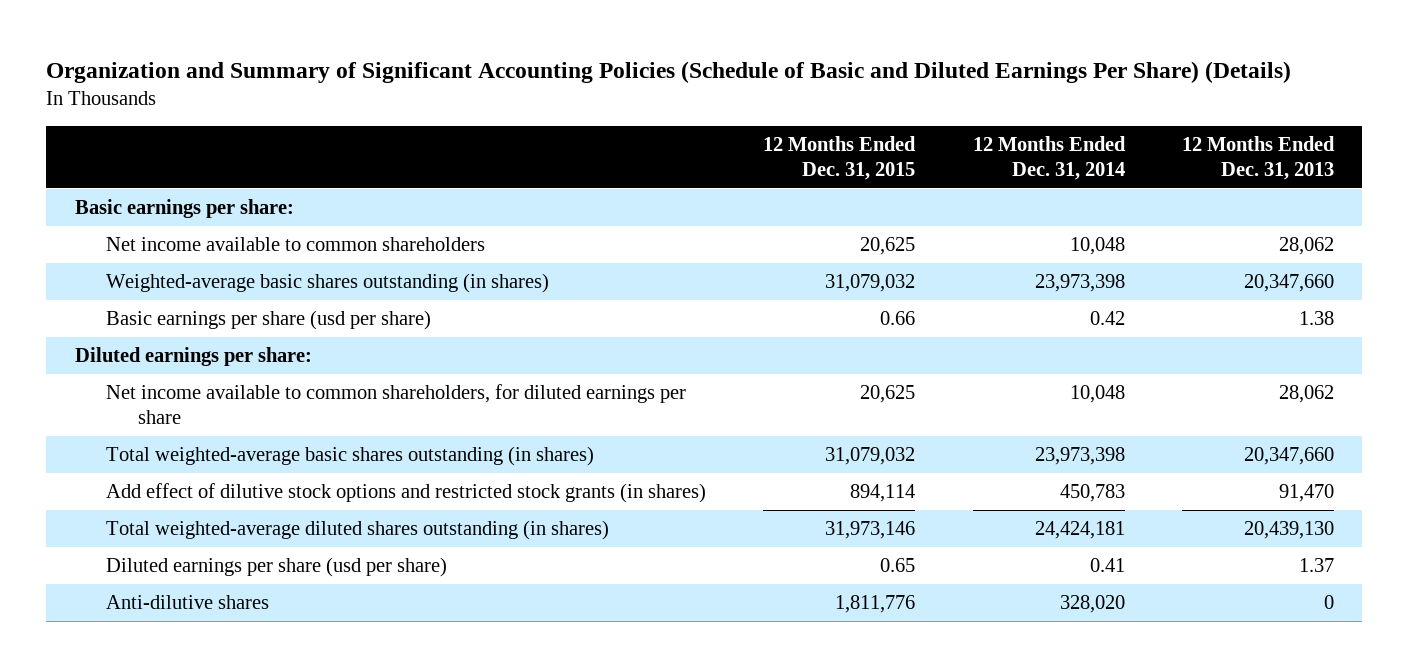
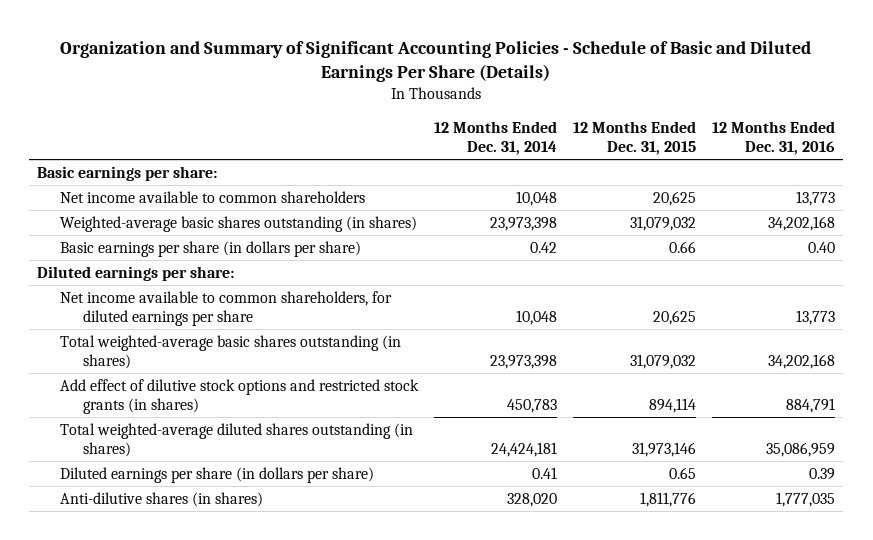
[45,60,1291,83] Organization and Summary of Significant Accounting Policies (Schedule of Basic and Diluted Earnings Per Share) (Details) -> [60,40,812,83] Organization and Summary of Significant Accounting Policies - Schedule of Basic and Diluted Earnings Per Share (Details)
[1181,136,1335,180] 12 Months Ended Dec. 31, 2013 -> none
none -> [712,120,836,156] 12 Months Ended Dec. 31, 2016
[106,310,432,331] Basic earnings per share (usd per share) -> [60,240,362,257] Basic earnings per share (in dollars per share)
[106,557,448,578] Diluted earnings per share (usd per share) -> [60,466,375,483] Diluted earnings per share (in dollars per share)
[106,595,270,610] Anti-dilutive shares -> [60,491,264,507] Anti-dilutive shares (in shares)

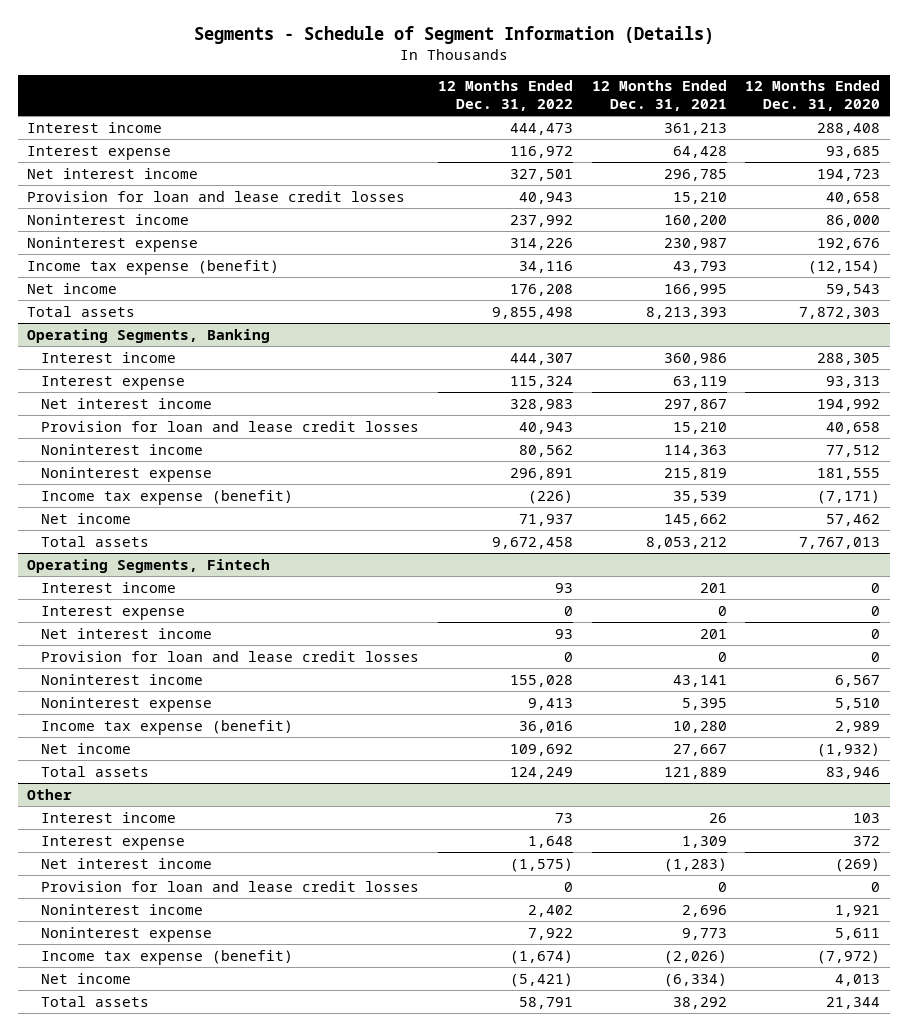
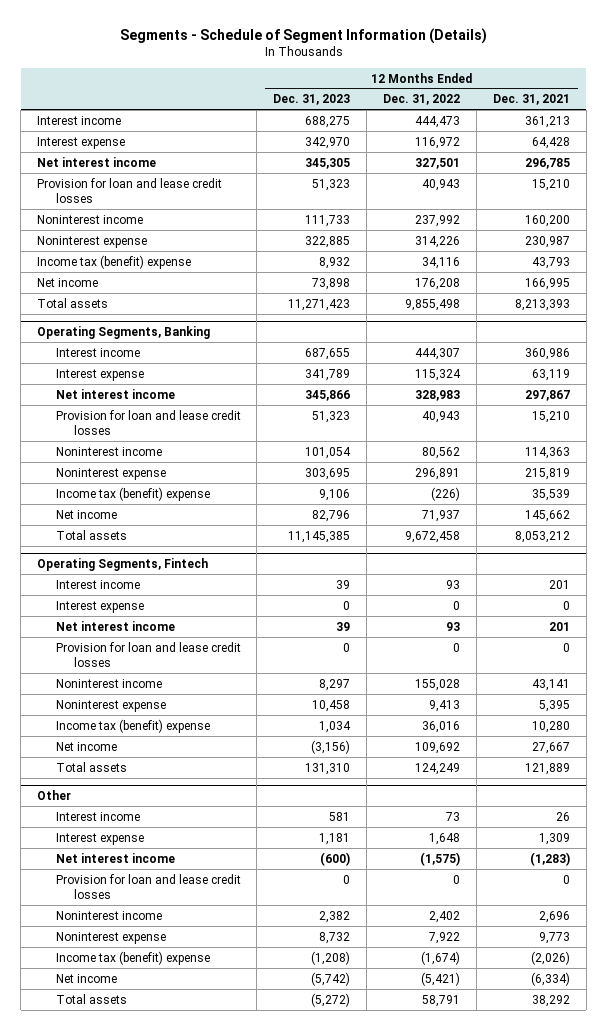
[745,80,881,111] 12 Months Ended Dec. 31, 2020 -> none
none -> [273,94,351,106] Dec. 31, 2023
[26,259,279,275] Income tax expense (benefit) -> [37,254,192,269] Income tax (benefit) expense
[41,489,294,505] Income tax expense (benefit) -> [55,486,210,501] Income tax (benefit) expense
[41,719,294,735] Income tax expense (benefit) -> [55,718,210,733] Income tax (benefit) expense
[41,949,294,965] Income tax expense (benefit) -> [55,950,210,965] Income tax (benefit) expense

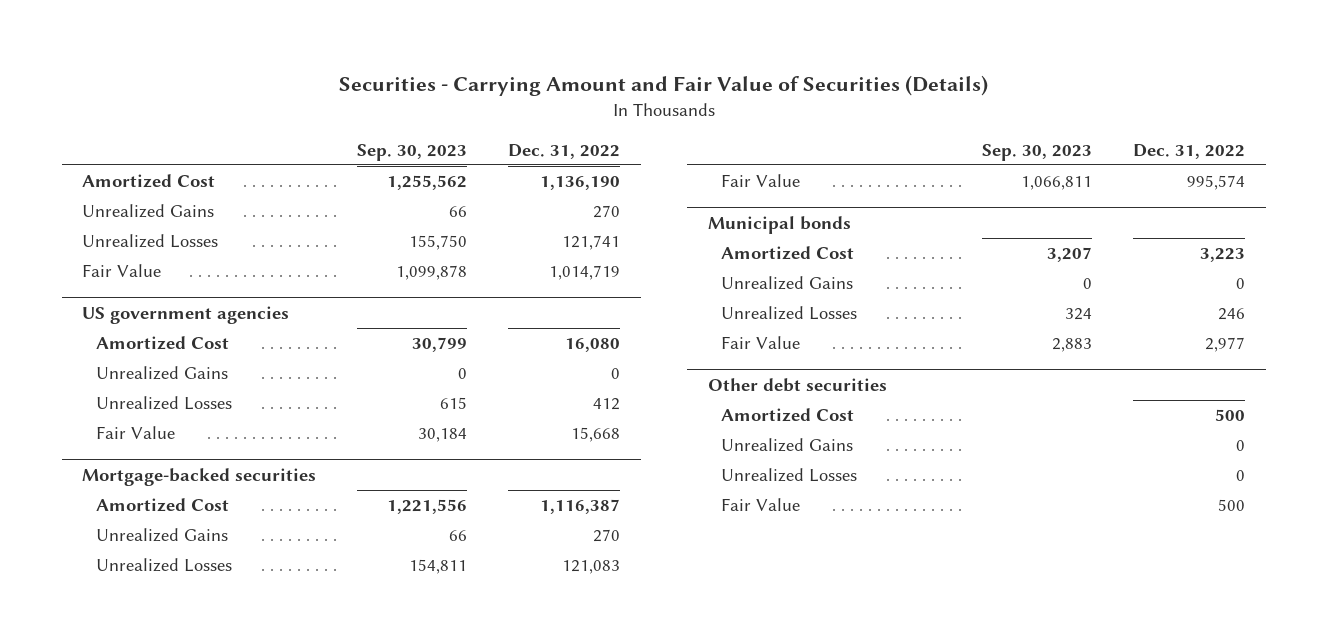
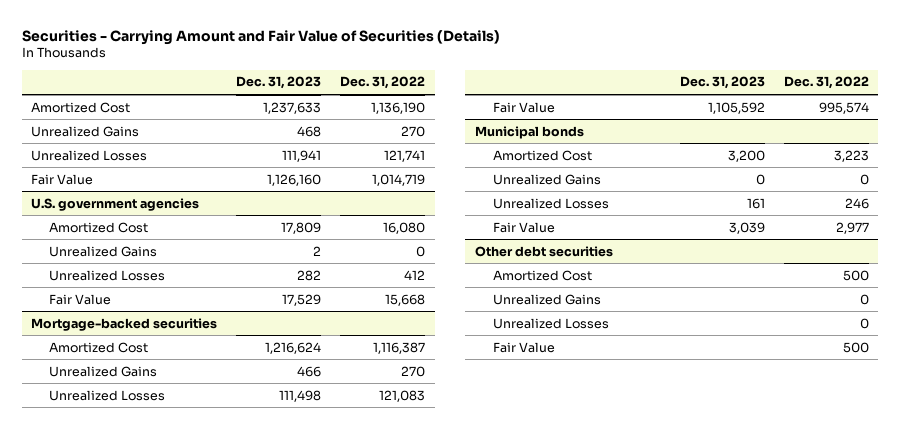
[357,143,468,161] Sep. 30, 2023 -> none
none -> [236,76,322,90] Dec. 31, 2023
[82,306,290,325] US government agencies -> [31,197,200,211] U.S. government agencies

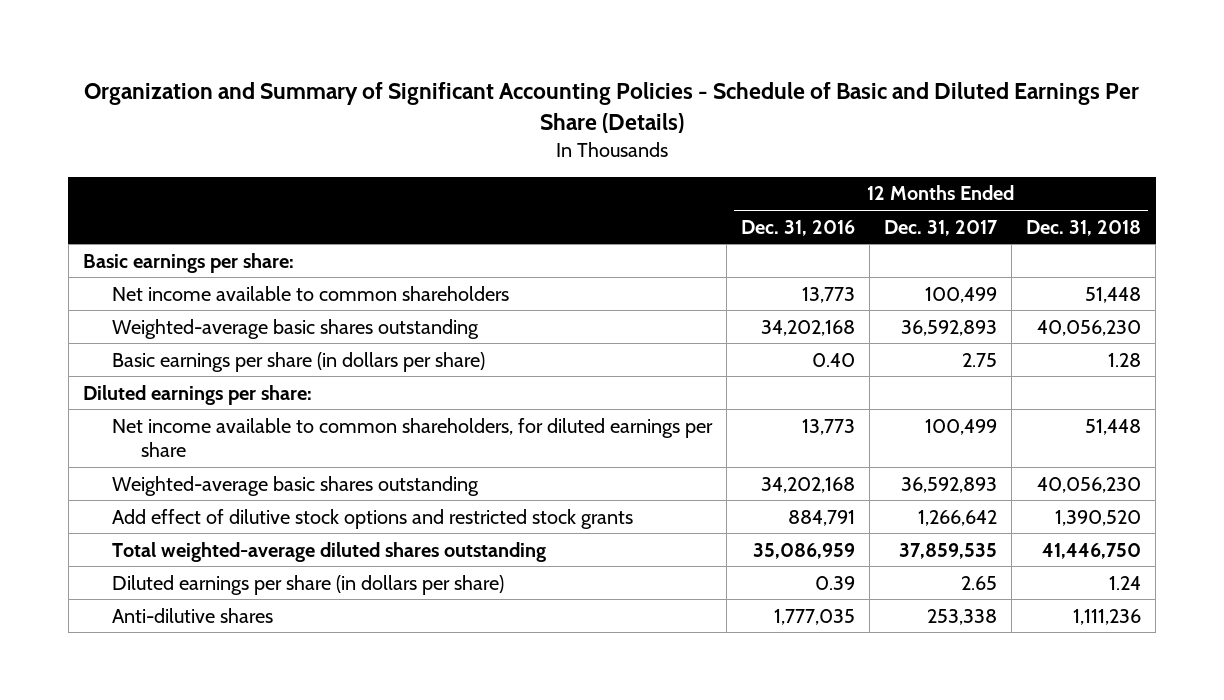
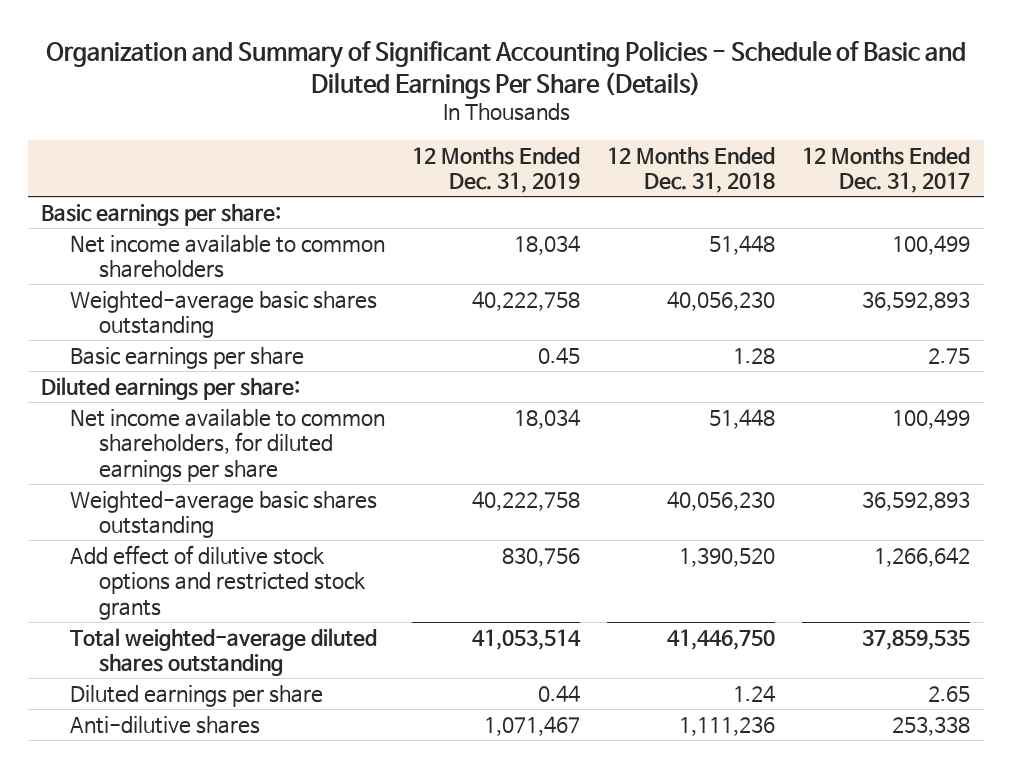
[741,219,856,236] Dec. 31, 2016 -> none
none -> [412,146,581,194] 12 Months Ended Dec. 31, 2019
[112,351,486,372] Basic earnings per share (in dollars per share) -> [70,346,305,369] Basic earnings per share
[112,574,505,595] Diluted earnings per share (in dollars per share) -> [70,684,324,707] Diluted earnings per share

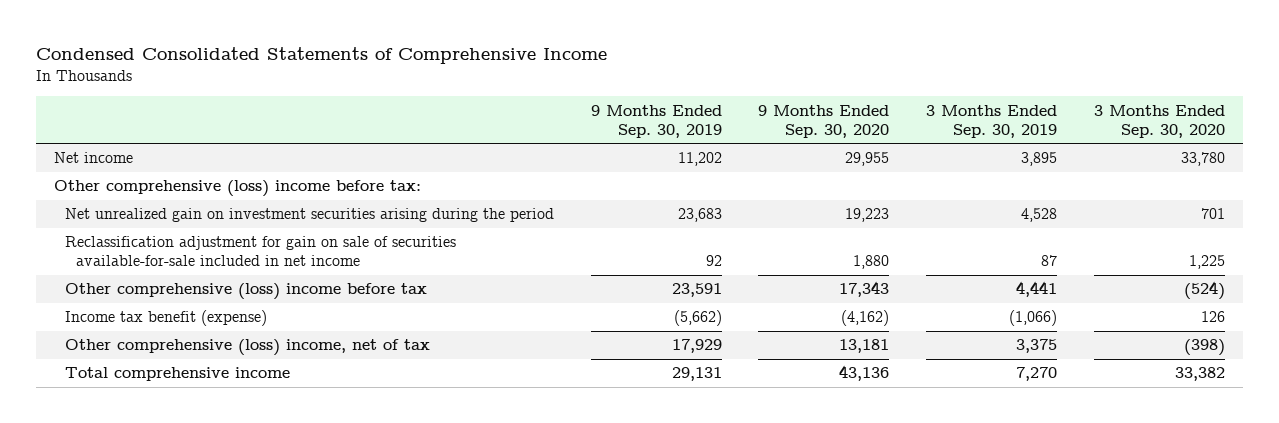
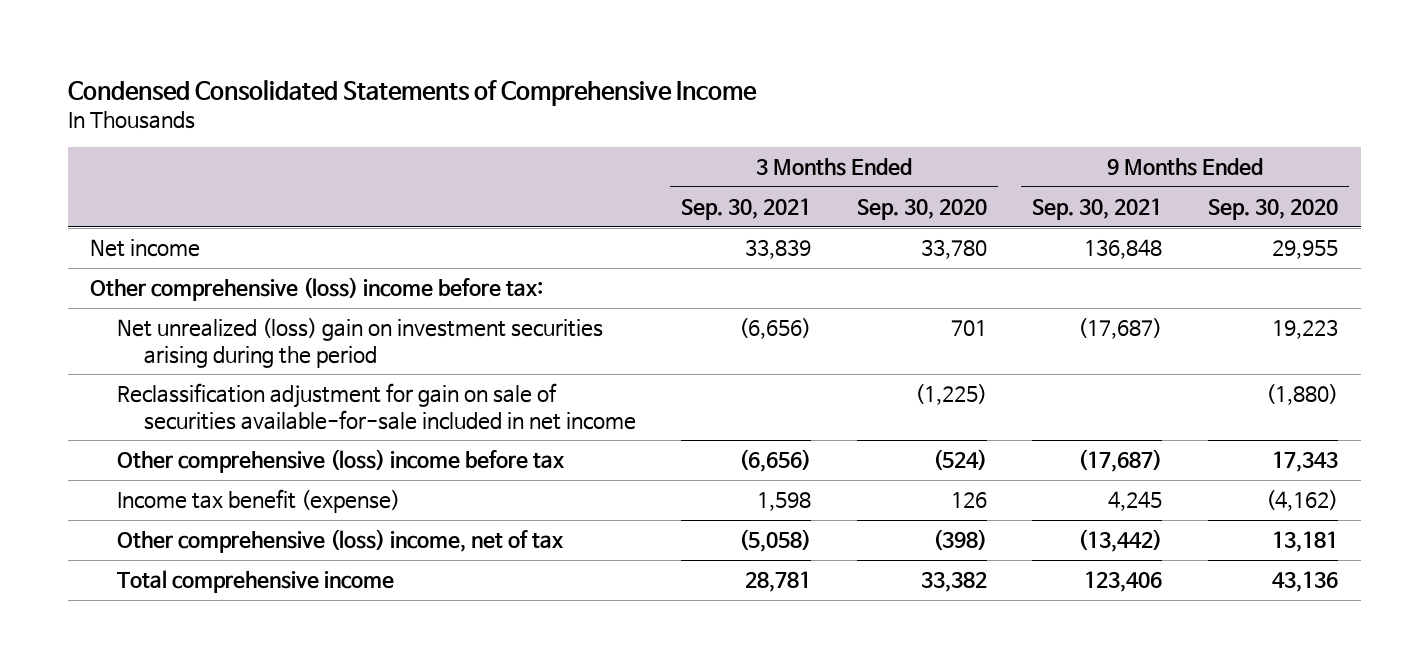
[590,104,722,138] 9 Months Ended Sep. 30, 2019 -> none
[926,104,1058,138] 3 Months Ended Sep. 30, 2019 -> none
none -> [681,198,812,221] Sep. 30, 2021
none -> [1032,198,1163,221] Sep. 30, 2021
[65,208,555,223] Net unrealized gain on investment securities arising during the period -> [116,318,603,368] Net unrealized (loss) gain on investment securities arising during the period
[853,255,890,270] 1,880 -> [1265,384,1338,406] (1,880)
[1188,255,1225,270] 1,225 -> [914,384,987,406] (1,225)

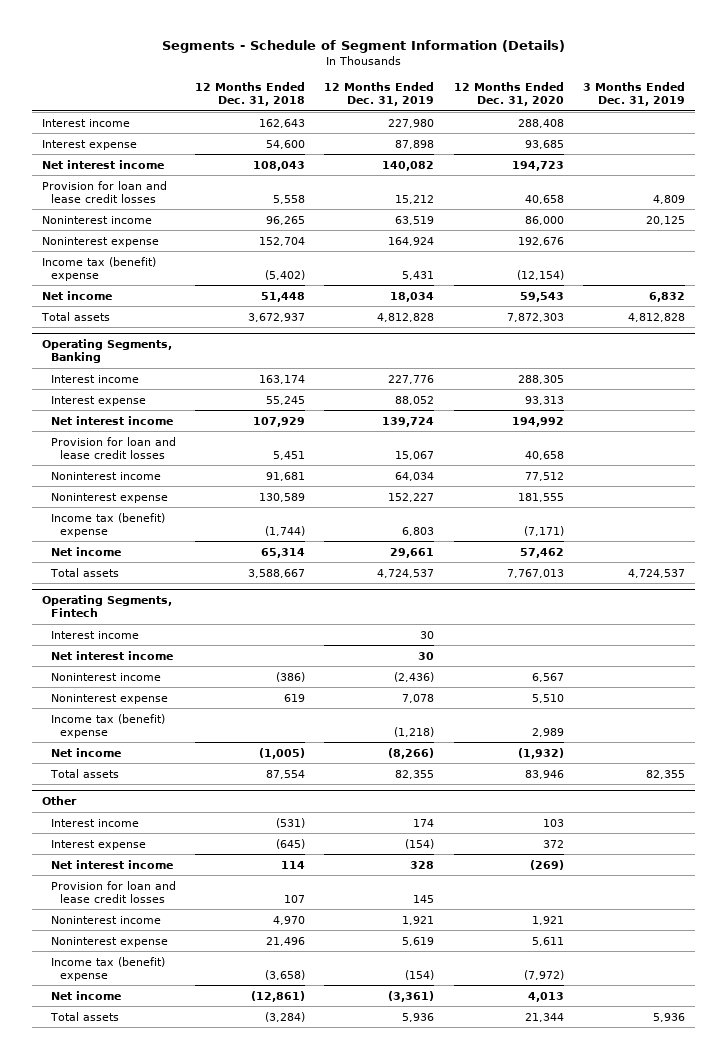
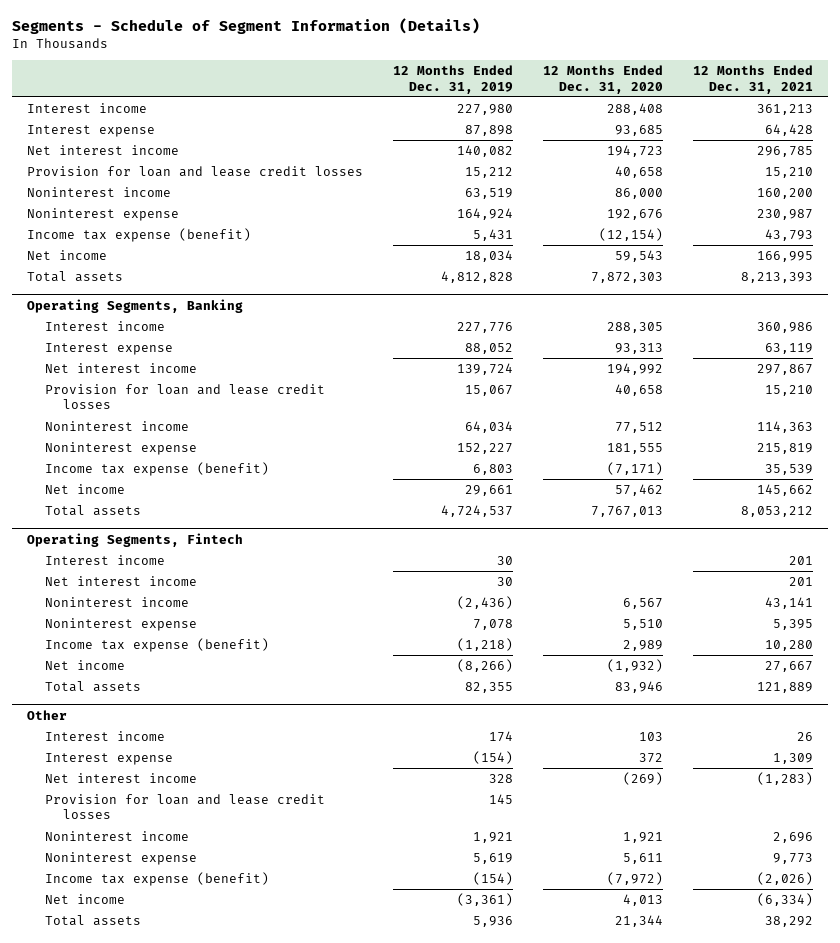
[195,81,306,106] 12 Months Ended Dec. 31, 2018 -> none
[583,81,686,106] 3 Months Ended Dec. 31, 2019 -> none
none -> [693,65,814,94] 12 Months Ended Dec. 31, 2021
[41,256,156,281] Income tax (benefit) expense -> [26,227,251,242] Income tax expense (benefit)
[50,512,165,537] Income tax (benefit) expense -> [44,461,269,476] Income tax expense (benefit)
[50,713,165,738] Income tax (benefit) expense -> [44,637,269,652] Income tax expense (benefit)
[50,956,165,981] Income tax (benefit) expense -> [44,871,269,886] Income tax expense (benefit)

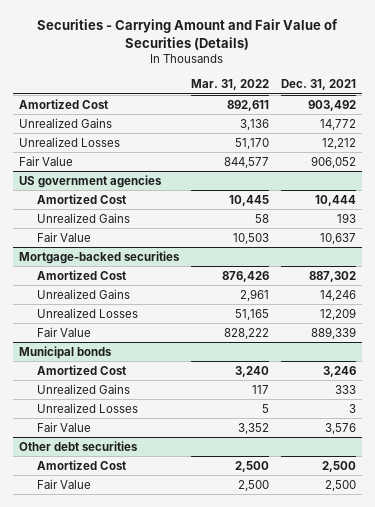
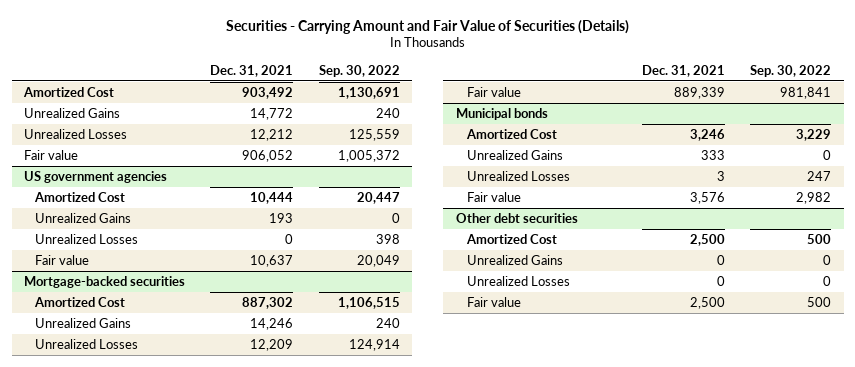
[190,78,269,90] Mar. 31, 2022 -> none
none -> [318,64,400,77] Sep. 30, 2022
[18,155,73,166] Fair Value -> [24,149,79,160] Fair value
none -> [35,233,139,244] Unrealized Losses
[36,231,91,242] Fair Value -> [35,254,90,265] Fair value
[36,326,91,337] Fair Value -> [467,86,522,97] Fair value
[36,421,91,432] Fair Value -> [467,191,522,202] Fair value
none -> [467,254,564,265] Unrealized Gains
none -> [467,275,571,286] Unrealized Losses
[36,478,91,489] Fair Value -> [467,296,522,307] Fair value

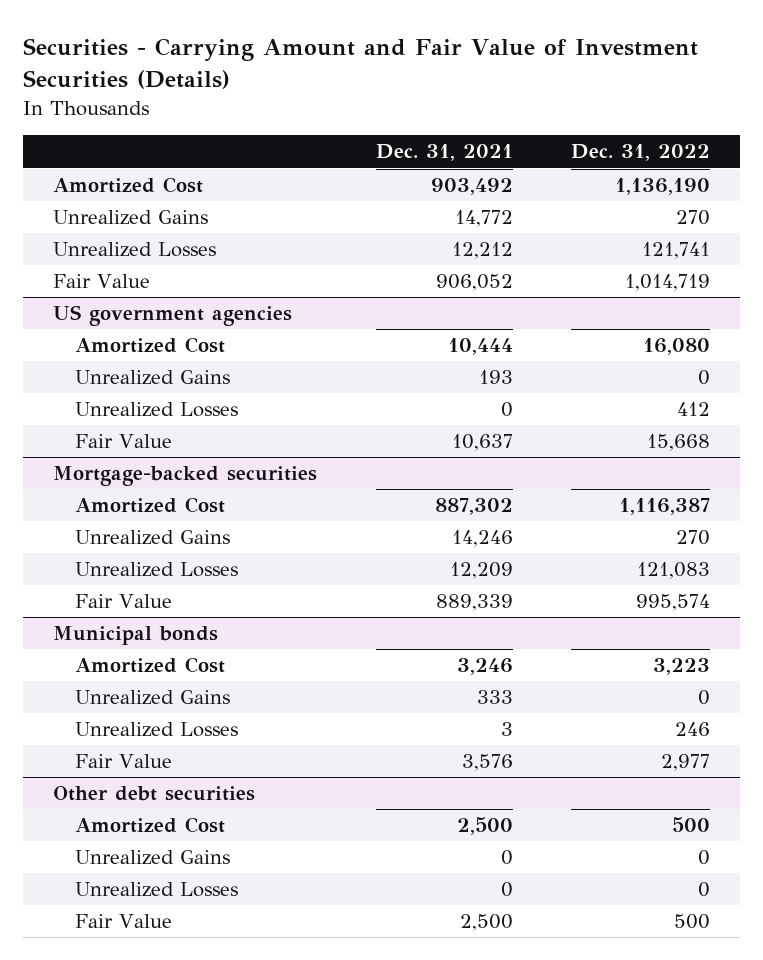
[225,19,629,34] Securities - Carrying Amount and Fair Value of Securities (Details) -> [23,38,699,90] Securities - Carrying Amount and Fair Value of Investment Securities (Details)
[318,64,400,77] Sep. 30, 2022 -> none
none -> [571,144,711,162] Dec. 31, 2022
[24,149,79,160] Fair value -> [52,274,150,289] Fair Value
[35,254,90,265] Fair value -> [74,434,172,449] Fair Value
[467,86,522,97] Fair value -> [74,594,172,609] Fair Value
[467,191,522,202] Fair value -> [74,754,172,769] Fair Value
[467,296,522,307] Fair value -> [74,914,172,929] Fair Value

